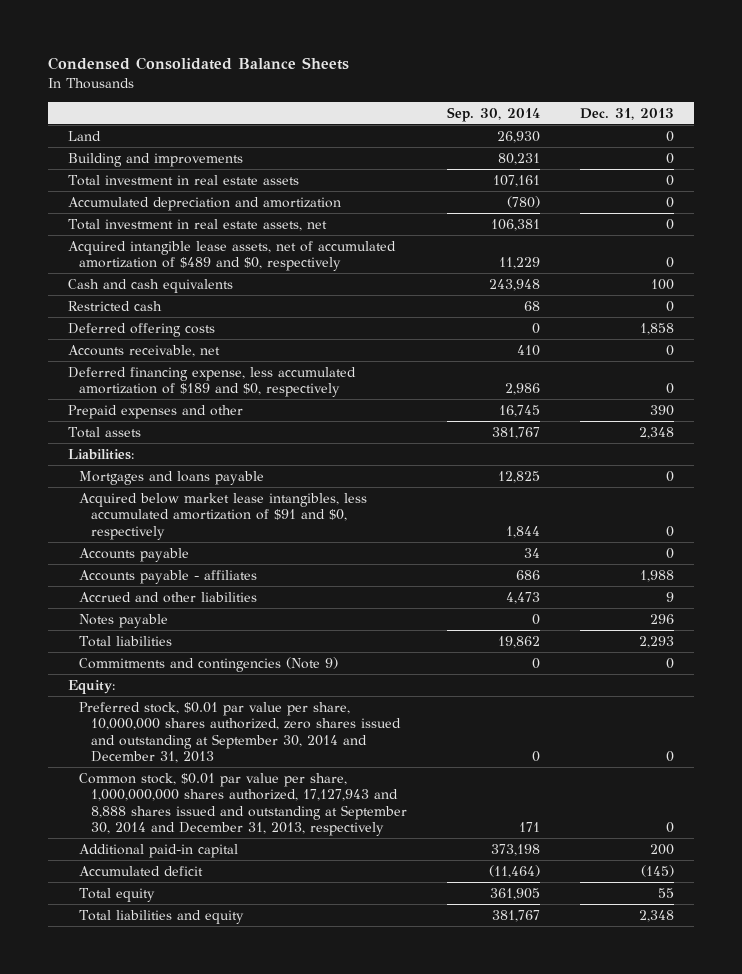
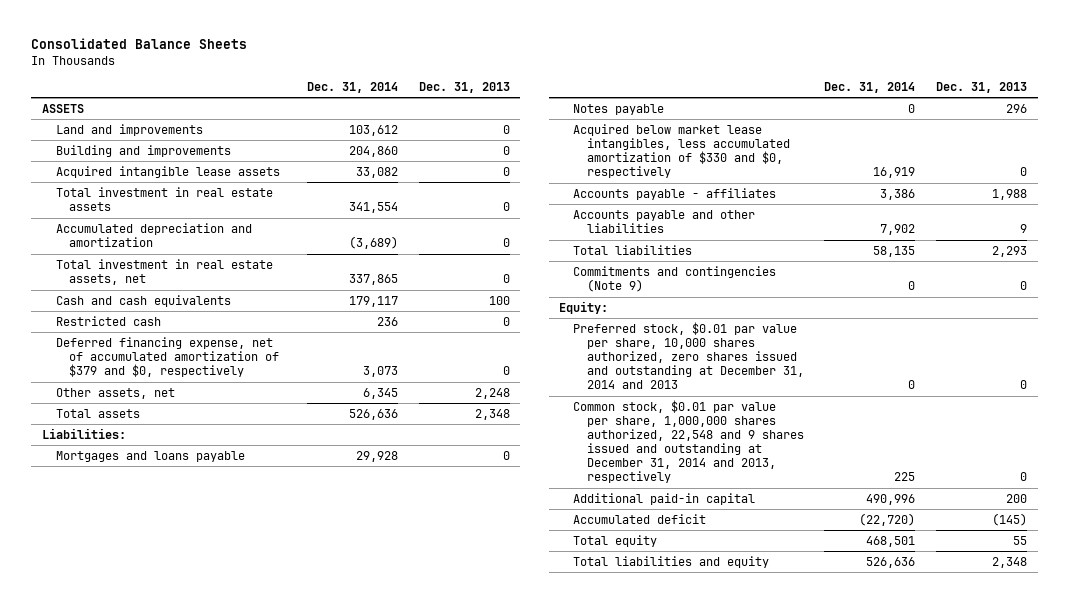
[47,57,349,71] Condensed Consolidated Balance Sheets -> [31,38,248,50] Consolidated Balance Sheets
[447,106,541,122] Sep. 30, 2014 -> none
none -> [307,81,399,93] Dec. 31, 2014
[67,130,101,141] Land -> none
none -> [41,103,84,113] ASSETS
none -> [55,123,203,136] Land and improvements
none -> [55,165,280,178] Acquired intangible lease assets
[67,240,396,272] Acquired intangible lease assets, net of accumulated amortization of $489 and $0, respectively -> none
[67,322,215,337] Deferred offering costs -> none
[67,344,220,357] Accounts receivable, net -> none
[67,404,243,419] Prepaid expenses and other -> none
[67,366,356,398] Deferred financing expense, less accumulated amortization of $189 and $0, respectively -> [55,336,280,378] Deferred financing expense, net of accumulated amortization of $379 and $0, respectively
none -> [55,387,175,399] Other assets, net
[79,492,368,540] Acquired below market lease intangibles, less accumulated amortization of $91 and $0, respectively -> none
[79,547,190,562] Accounts payable -> none
[79,591,258,603] Accrued and other liabilities -> none
none -> [572,123,790,179] Acquired below market lease intangibles, less accumulated amortization of $330 and $0, respectively
[79,569,258,584] Accounts payable - affiliates -> [572,187,776,200] Accounts payable - affiliates
none -> [572,209,755,233] Accounts payable and other liabilities
[79,701,402,764] Preferred stock, $0.01 par value per share, 10,000,000 shares authorized, zero shares issued and outstanding at September 30, 2014 and December 31, 2013 -> [572,321,804,390] Preferred stock, $0.01 par value per share, 10,000 shares authorized, zero shares issued and outstanding at December 31, 2014 and 2013
[79,772,408,837] Common stock, $0.01 par value per share, 1,000,000,000 shares authorized, 17,127,943 and 8,888 shares issued and outstanding at September 30, 2014 and December 31, 2013, respectively -> [572,399,804,484] Common stock, $0.01 par value per share, 1,000,000 shares authorized, 22,548 and 9 shares issued and outstanding at December 31, 2014 and 2013, respectively

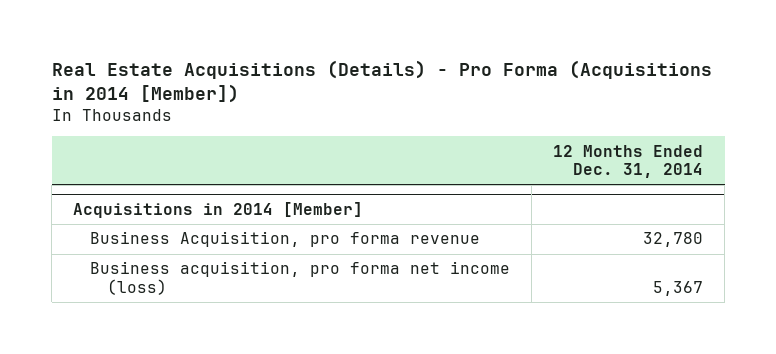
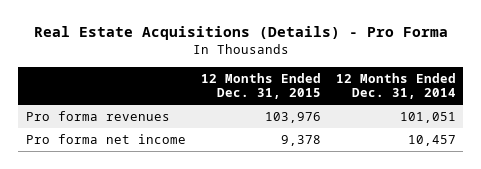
[51,59,712,103] Real Estate Acquisitions (Details) - Pro Forma (Acquisitions in 2014 [Member]) -> [33,26,448,41] Real Estate Acquisitions (Details) - Pro Forma
none -> [200,72,321,99] 12 Months Ended Dec. 31, 2015
[73,201,364,218] Acquisitions in 2014 [Member] -> none
[90,231,481,248] Business Acquisition, pro forma revenue -> [25,111,170,122] Pro forma revenues
[643,232,704,248] 32,780 -> [399,112,456,124] 101,051
[90,261,511,296] Business acquisition, pro forma net income (loss) -> [25,134,186,145] Pro forma net income
[653,281,704,297] 5,367 -> [407,135,456,147] 10,457

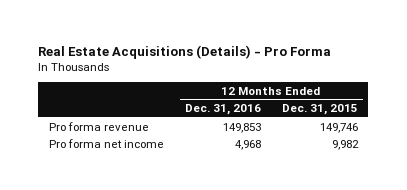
[335,72,456,99] 12 Months Ended Dec. 31, 2014 -> none
none -> [184,104,261,116] Dec. 31, 2016
[25,111,170,122] Pro forma revenues -> [48,121,149,131] Pro forma revenue
[264,112,321,124] 103,976 -> [319,122,358,133] 149,746
[280,135,321,147] 9,378 -> [331,139,359,150] 9,982

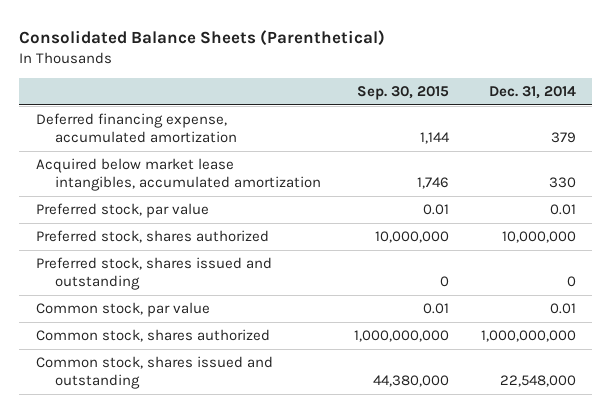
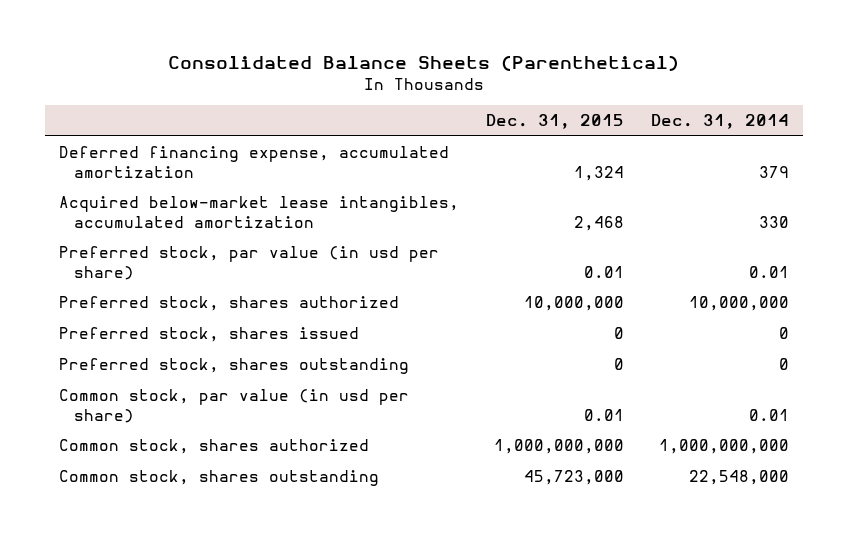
[356,85,449,100] Sep. 30, 2015 -> none
none -> [485,114,624,130] Dec. 31, 2015
[35,158,322,191] Acquired below market lease intangibles, accumulated amortization -> [58,196,459,228] Acquired below-market lease intangibles, accumulated amortization
[35,203,209,219] Preferred stock, par value -> [58,246,439,280] Preferred stock, par value (in usd per share)
none -> [58,327,359,343] Preferred stock, shares issued
[35,257,272,290] Preferred stock, shares issued and outstanding -> [58,358,409,375] Preferred stock, shares outstanding
[35,302,210,318] Common stock, par value -> [58,389,409,423] Common stock, par value (in usd per share)
[35,356,273,389] Common stock, shares issued and outstanding -> [58,470,379,487] Common stock, shares outstanding

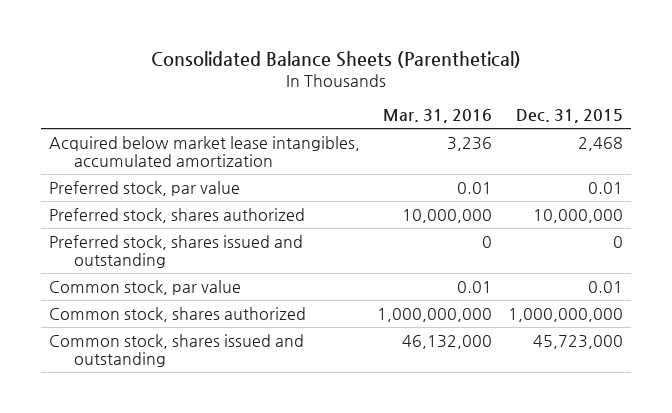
[650,114,789,130] Dec. 31, 2014 -> none
none -> [382,109,492,124] Mar. 31, 2016
[58,146,449,178] Deferred financing expense, accumulated amortization -> none
[58,196,459,228] Acquired below-market lease intangibles, accumulated amortization -> [49,135,361,167] Acquired below market lease intangibles, accumulated amortization
[58,246,439,280] Preferred stock, par value (in usd per share) -> [49,180,241,196] Preferred stock, par value
[58,327,359,343] Preferred stock, shares issued -> none
[58,358,409,375] Preferred stock, shares outstanding -> [49,234,304,268] Preferred stock, shares issued and outstanding
[58,389,409,423] Common stock, par value (in usd per share) -> [49,279,242,295] Common stock, par value
[58,470,379,487] Common stock, shares outstanding -> [49,333,305,367] Common stock, shares issued and outstanding

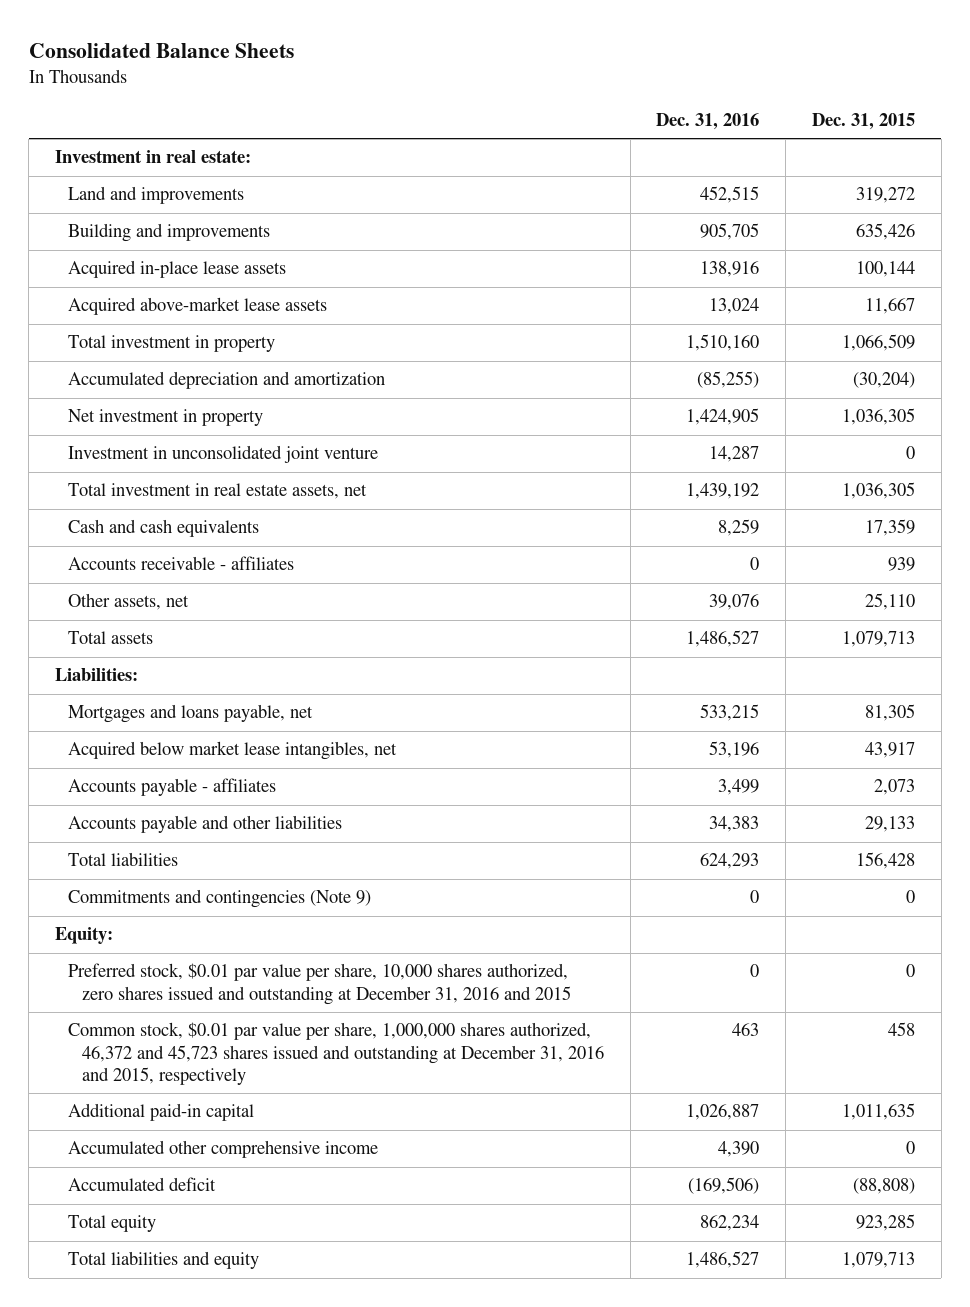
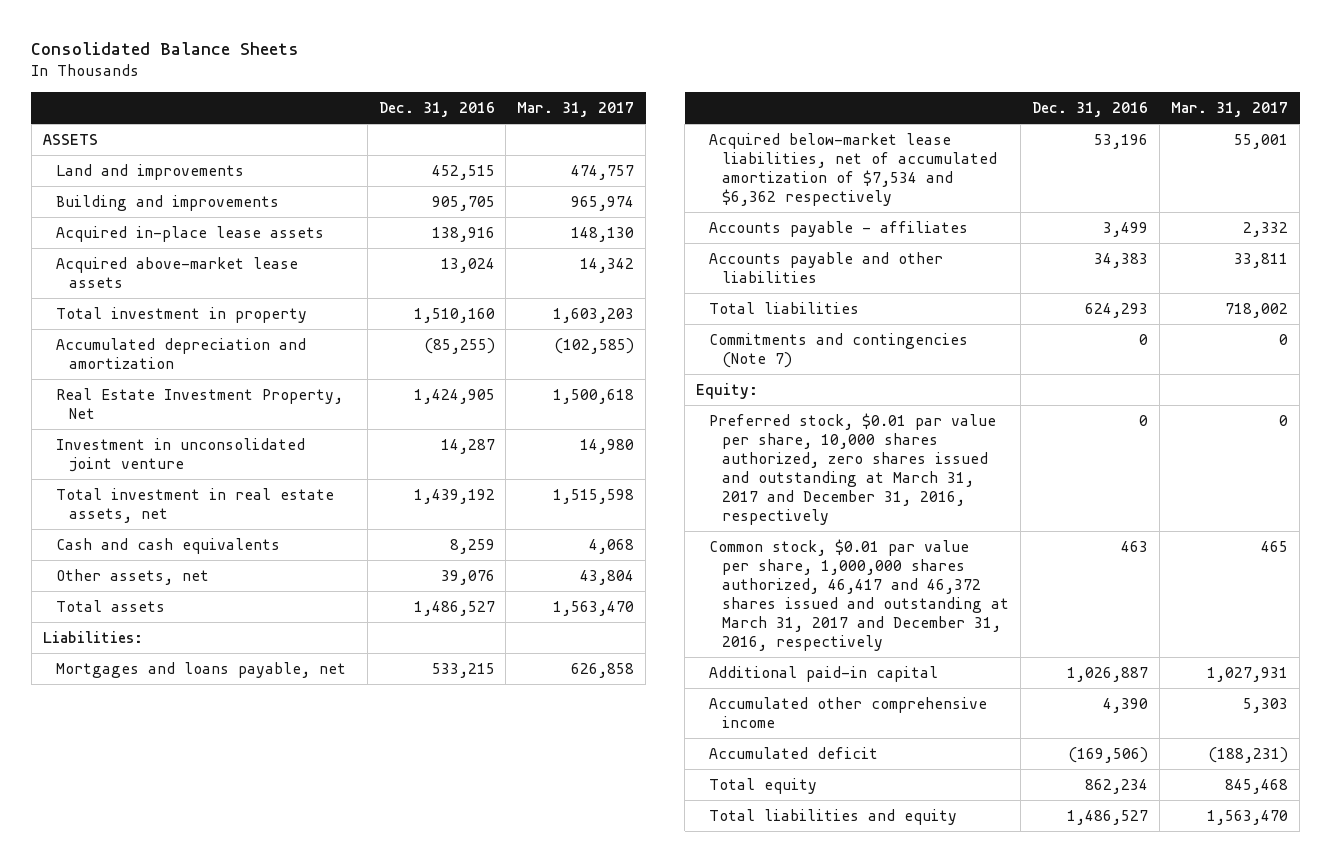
[811,112,915,130] Dec. 31, 2015 -> none
none -> [517,101,635,117] Mar. 31, 2017
[54,150,251,164] Investment in real estate: -> none
none -> [42,133,98,145] ASSETS
[68,409,264,427] Net investment in property -> [55,387,343,419] Real Estate Investment Property, Net
[68,556,295,571] Accounts receivable - affiliates -> none
[68,741,398,761] Acquired below market lease intangibles, net -> [709,132,998,207] Acquired below-market lease liabilities, net of accumulated amortization of $7,534 and $6,362 respectively
[68,889,372,909] Commitments and contingencies (Note 9) -> [709,332,969,368] Commitments and contingencies (Note 7)
[68,963,572,1005] Preferred stock, $0.01 par value per share, 10,000 shares authorized, zero shares issued and outstanding at December 31, 2016 and 2015 -> [709,412,997,526] Preferred stock, $0.01 par value per share, 10,000 shares authorized, zero shares issued and outstanding at March 31, 2017 and December 31, 2016, respectively
[68,1022,605,1086] Common stock, $0.01 par value per share, 1,000,000 shares authorized, 46,372 and 45,723 shares issued and outstanding at December 31, 2016 and 2015, respectively -> [709,538,1010,652] Common stock, $0.01 par value per share, 1,000,000 shares authorized, 46,417 and 46,372 shares issued and outstanding at March 31, 2017 and December 31, 2016, respectively

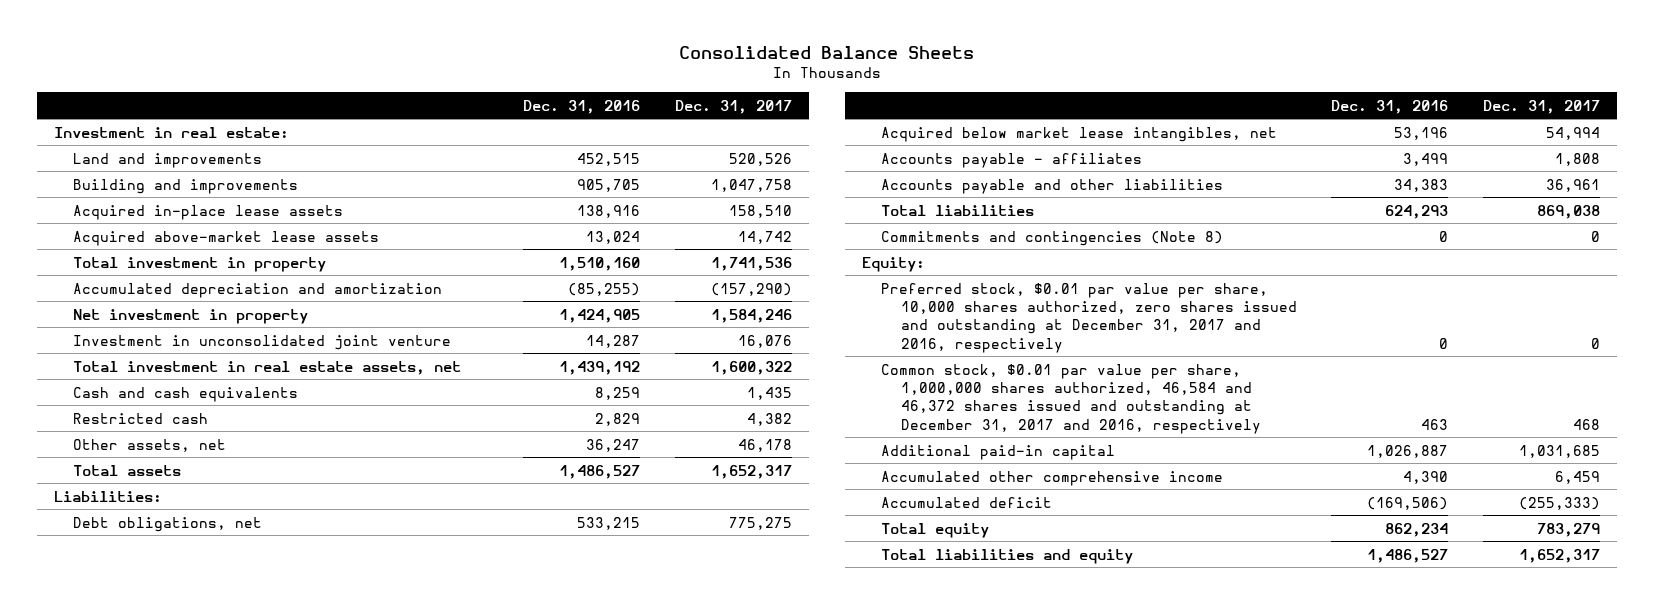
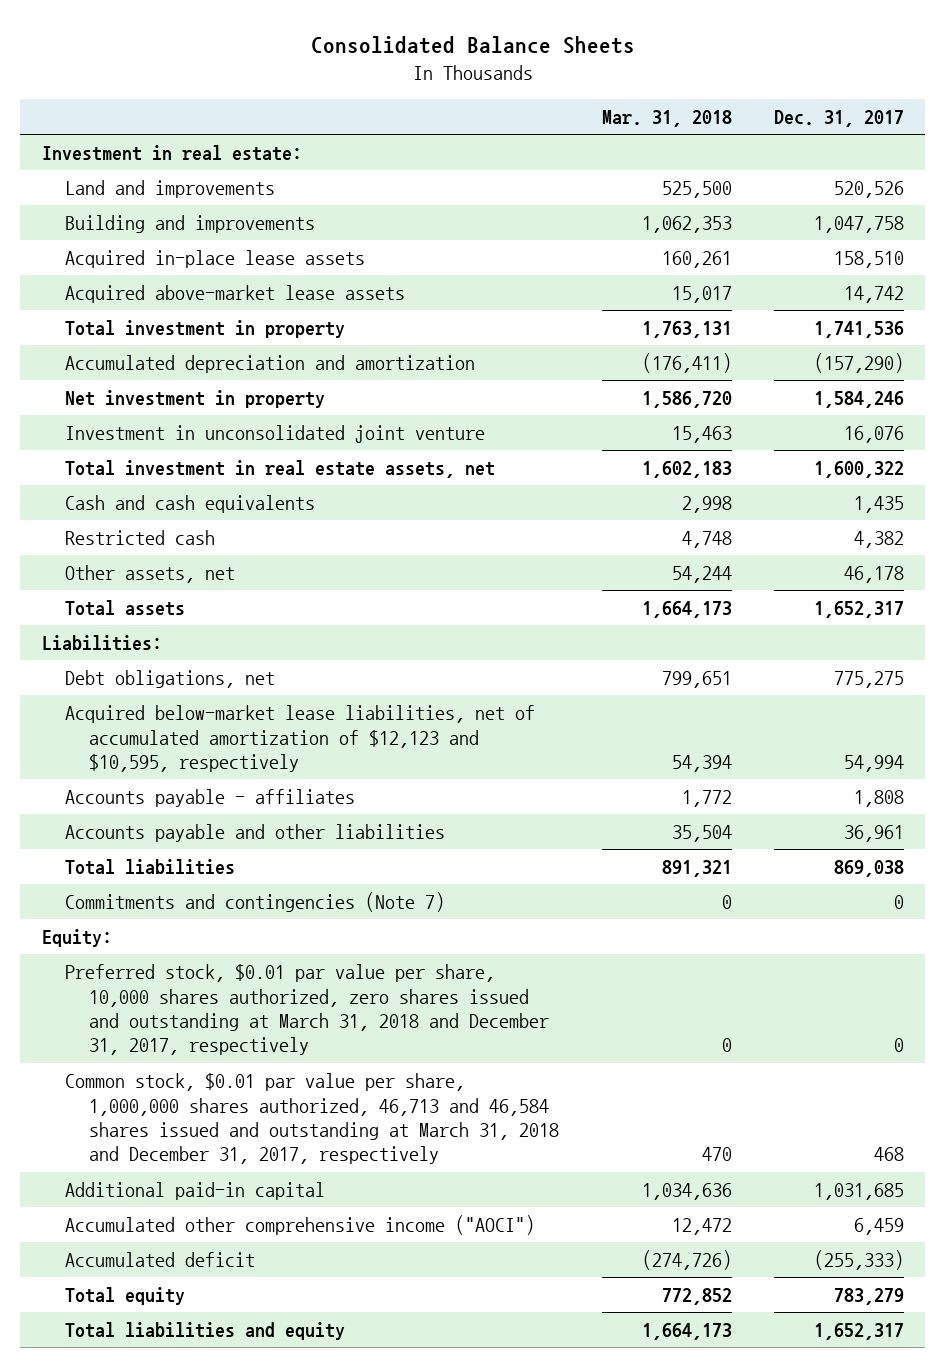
[523,99,641,114] Dec. 31, 2016 -> none
none -> [601,110,732,128] Mar. 31, 2018
[881,126,1278,142] Acquired below market lease intangibles, net -> [65,705,536,772] Acquired below-market lease liabilities, net of accumulated amortization of $12,123 and $10,595, respectively
[881,230,1224,246] Commitments and contingencies (Note 8) -> [65,892,446,913] Commitments and contingencies (Note 7)
[881,282,1298,353] Preferred stock, $0.01 par value per share, 10,000 shares authorized, zero shares issued and outstanding at December 31, 2017 and 2016, respectively -> [65,964,550,1056] Preferred stock, $0.01 par value per share, 10,000 shares authorized, zero shares issued and outstanding at March 31, 2018 and December 31, 2017, respectively
[881,363,1262,434] Common stock, $0.01 par value per share, 1,000,000 shares authorized, 46,584 and 46,372 shares issued and outstanding at December 31, 2017 and 2016, respectively -> [65,1073,560,1165] Common stock, $0.01 par value per share, 1,000,000 shares authorized, 46,713 and 46,584 shares issued and outstanding at March 31, 2018 and December 31, 2017, respectively
[881,470,1224,486] Accumulated other comprehensive income -> [65,1215,536,1236] Accumulated other comprehensive income ("AOCI")

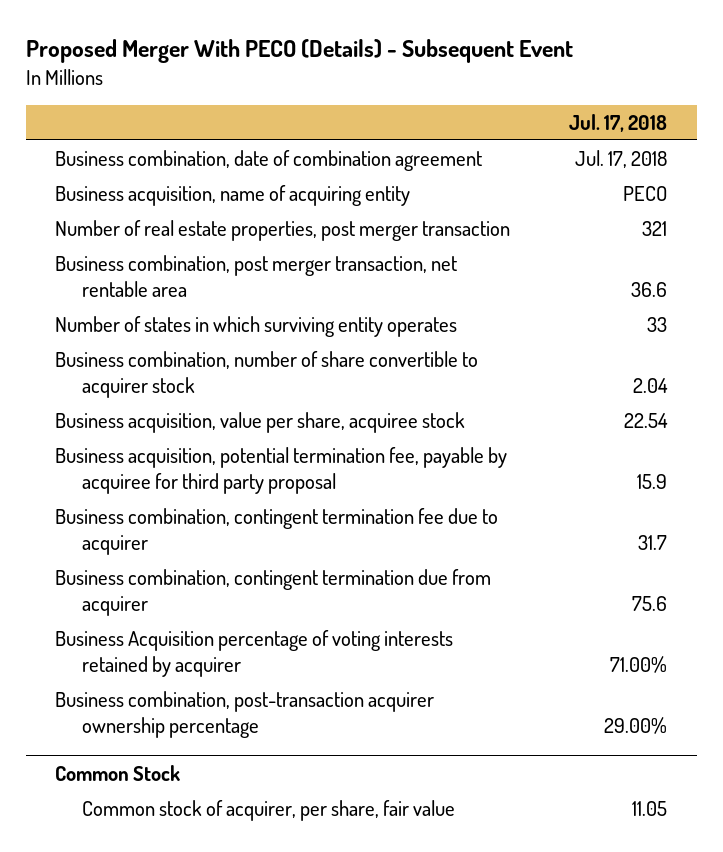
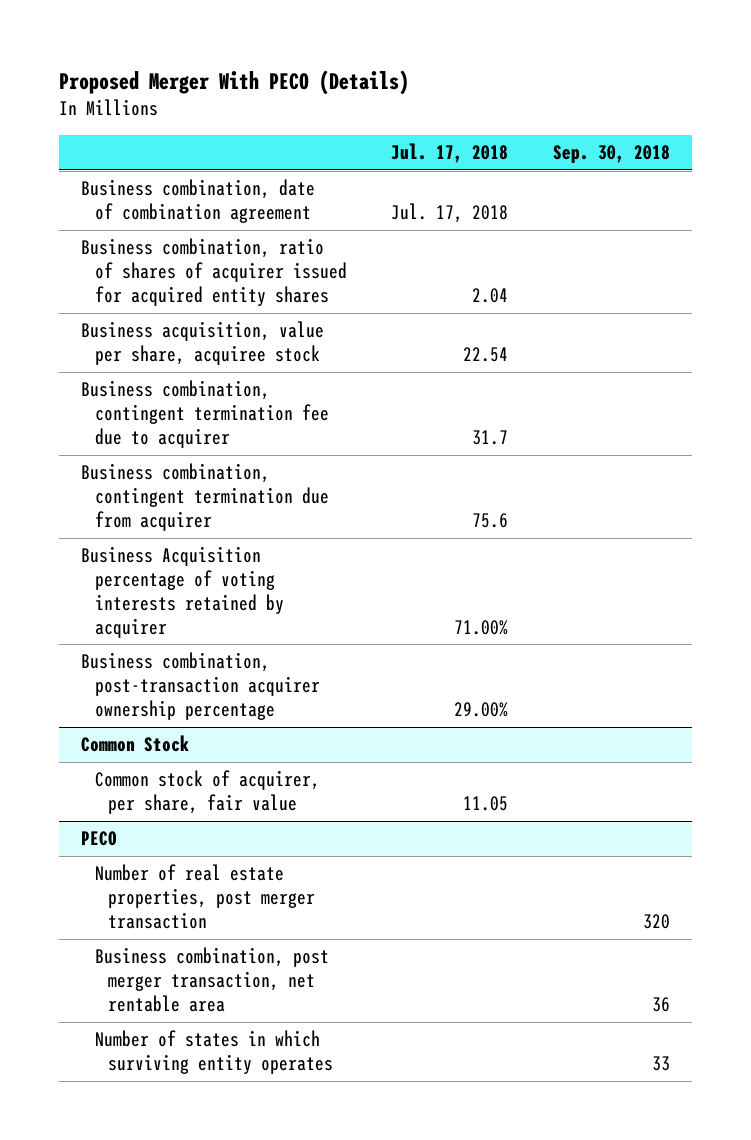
[25,39,573,64] Proposed Merger With PECO (Details) - Subsequent Event -> [58,69,409,95] Proposed Merger With PECO (Details)
none -> [552,145,670,164] Sep. 30, 2018
[55,184,411,206] Business acquisition, name of acquiring entity -> none
[55,219,511,241] Number of real estate properties, post merger transaction -> none
[55,254,458,297] Business combination, post merger transaction, net rentable area -> none
[55,315,458,337] Number of states in which surviving entity operates -> none
[55,350,479,398] Business combination, number of share convertible to acquirer stock -> [80,238,347,306] Business combination, ratio of shares of acquirer issued for acquired entity shares
[55,446,508,494] Business acquisition, potential termination fee, payable by acquiree for third party proposal -> none
none -> [80,831,117,847] PECO
none -> [94,864,316,929] Number of real estate properties, post merger transaction
none -> [94,947,329,1012] Business combination, post merger transaction, net rentable area
none -> [94,1030,334,1075] Number of states in which surviving entity operates

